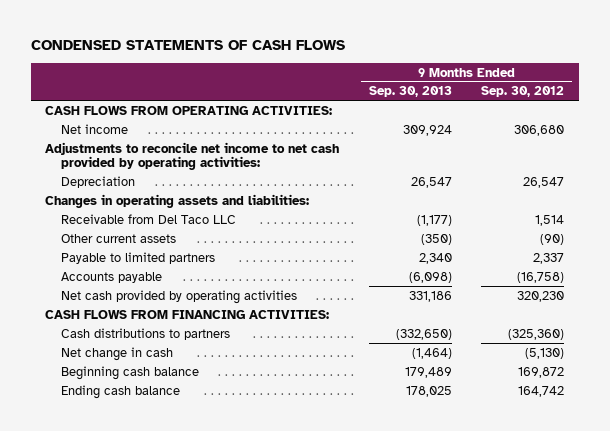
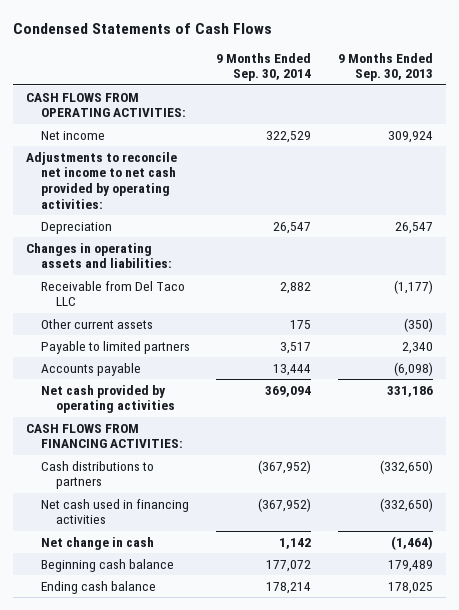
[30,40,345,51] CONDENSED STATEMENTS OF CASH FLOWS -> [12,22,272,34] Condensed Statements of Cash Flows
[481,86,565,98] Sep. 30, 2012 -> none
none -> [216,52,312,82] 9 Months Ended Sep. 30, 2014
none -> [40,498,189,525] Net cash used in financing activities

